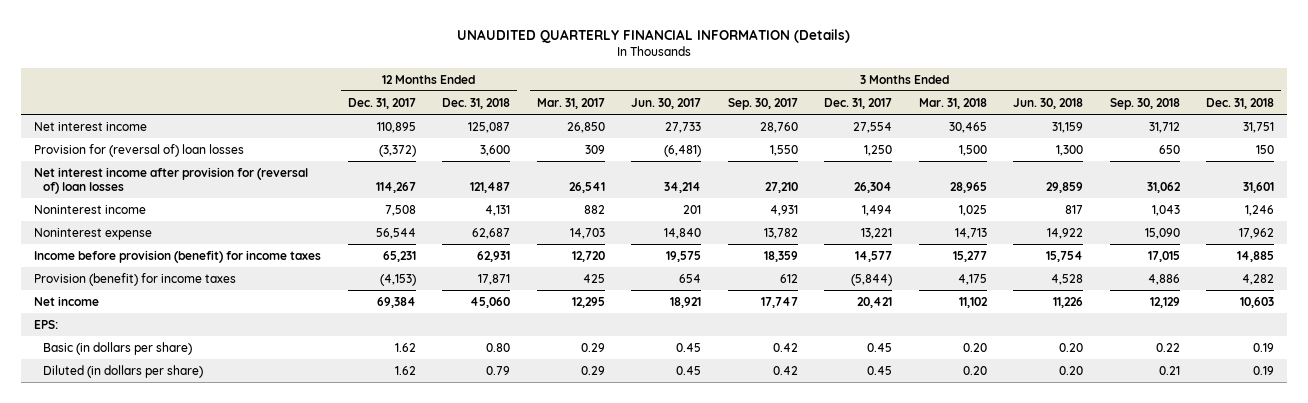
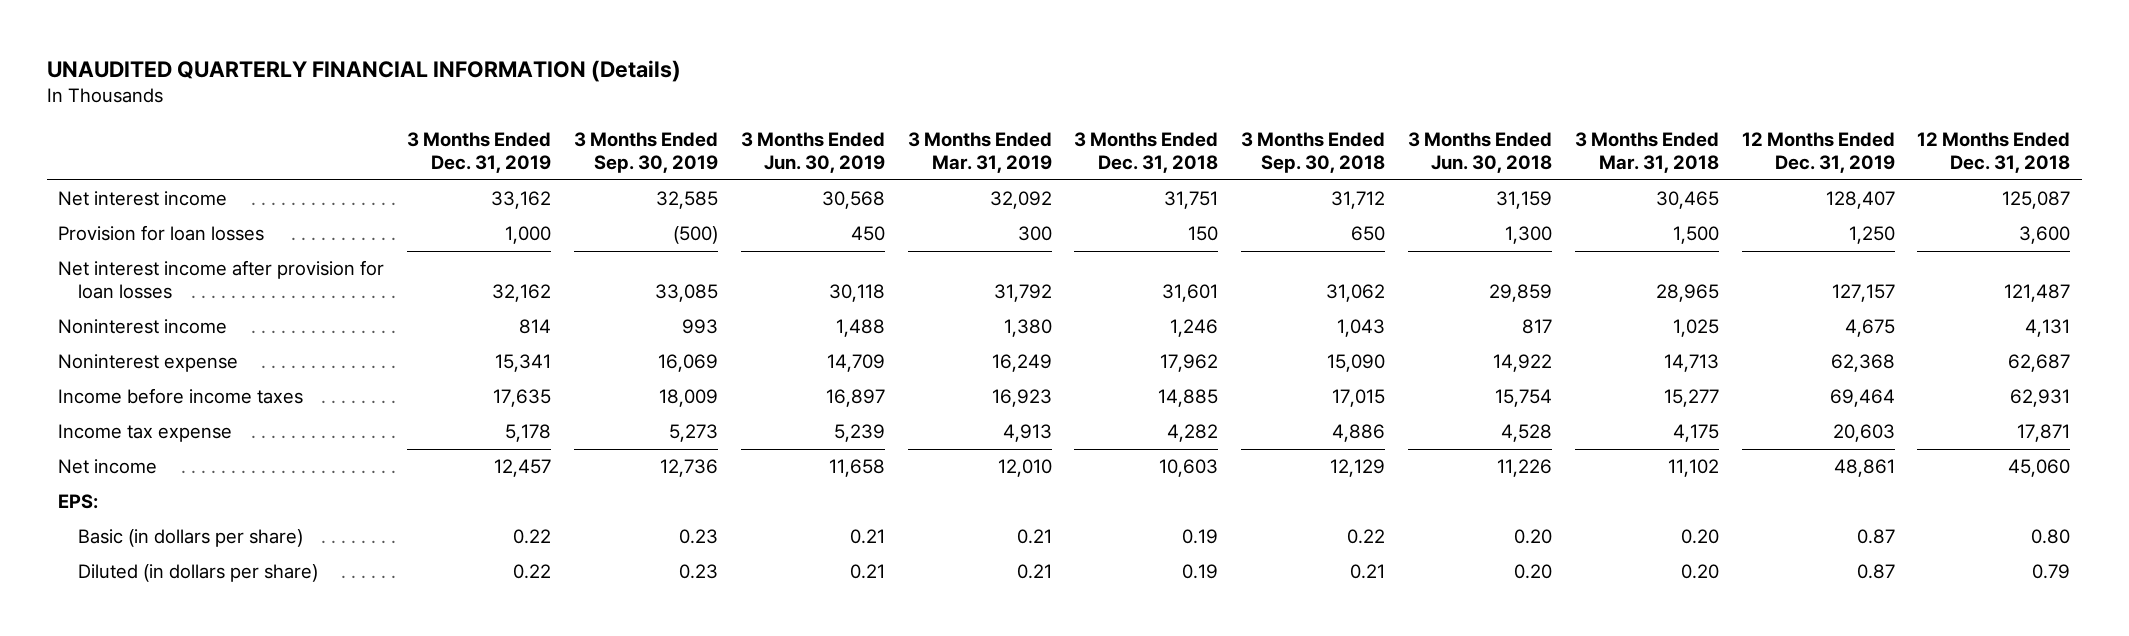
[347,97,416,109] Dec. 31, 2017 -> none
[536,97,605,109] Mar. 31, 2017 -> none
[631,97,702,109] Jun. 30, 2017 -> none
[727,97,798,110] Sep. 30, 2017 -> none
[824,97,893,109] Dec. 31, 2017 -> none
none -> [407,131,552,173] 3 Months Ended Dec. 31, 2019
none -> [574,131,719,173] 3 Months Ended Sep. 30, 2019
none -> [740,131,885,173] 3 Months Ended Jun. 30, 2019
none -> [907,131,1052,173] 3 Months Ended Mar. 31, 2019
none -> [1741,131,1895,173] 12 Months Ended Dec. 31, 2019
[34,143,245,157] Provision for (reversal of) loan losses -> [58,225,265,242] Provision for loan losses
[34,166,309,194] Net interest income after provision for (reversal of) loan losses -> [58,260,385,300] Net interest income after provision for loan losses
[34,249,322,263] Income before provision (benefit) for income taxes -> [58,388,304,405] Income before income taxes
[34,272,237,286] Provision (benefit) for income taxes -> [58,424,233,443] Income tax expense

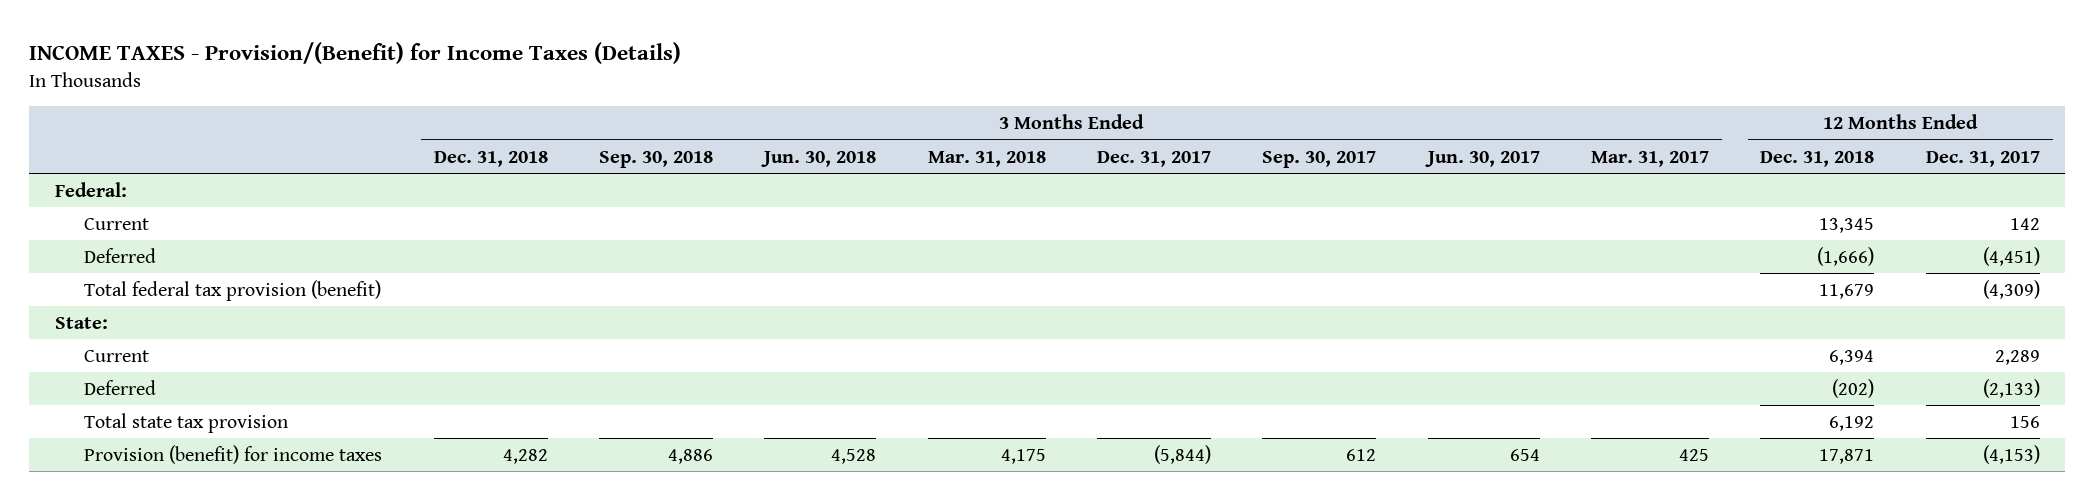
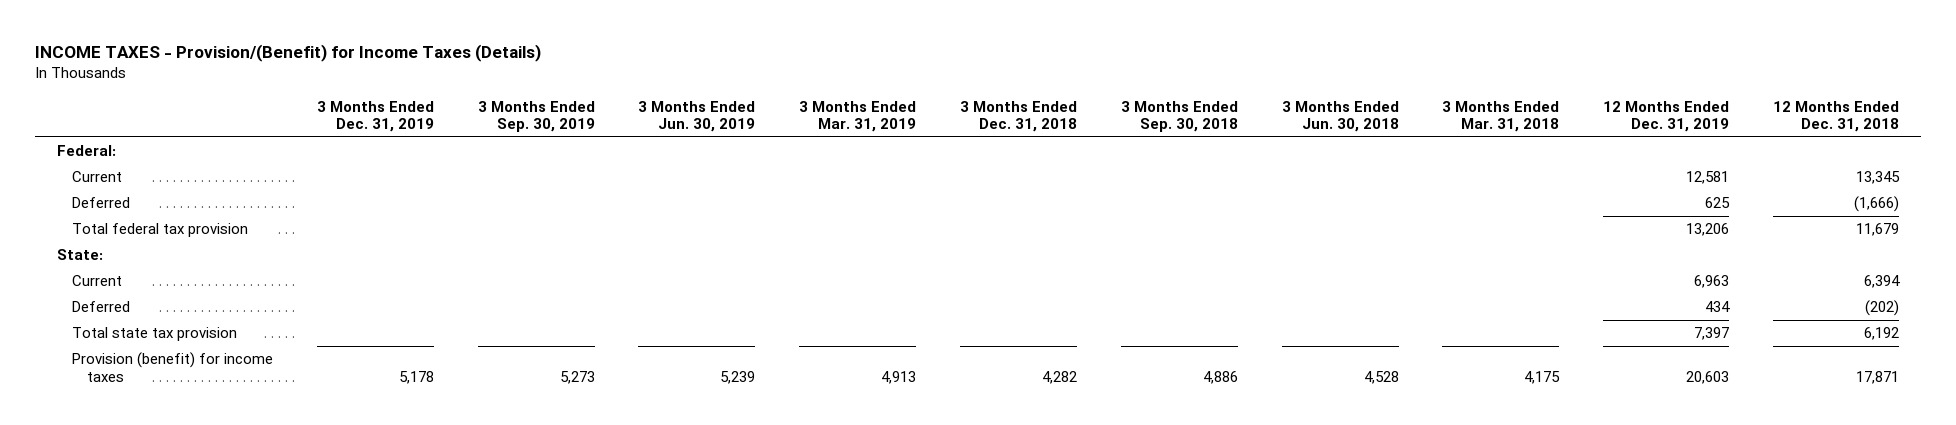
[1097,150,1212,167] Dec. 31, 2017 -> none
[1262,150,1377,168] Sep. 30, 2017 -> none
[1424,150,1540,167] Jun. 30, 2017 -> none
[1591,150,1710,167] Mar. 31, 2017 -> none
[1925,150,2040,167] Dec. 31, 2017 -> none
none -> [316,100,434,132] 3 Months Ended Dec. 31, 2019
none -> [477,100,595,132] 3 Months Ended Sep. 30, 2019
none -> [638,100,756,132] 3 Months Ended Jun. 30, 2019
none -> [799,100,917,132] 3 Months Ended Mar. 31, 2019
none -> [1603,100,1730,132] 12 Months Ended Dec. 31, 2019
[84,279,382,301] Total federal tax provision (benefit) -> [72,223,249,238] Total federal tax provision

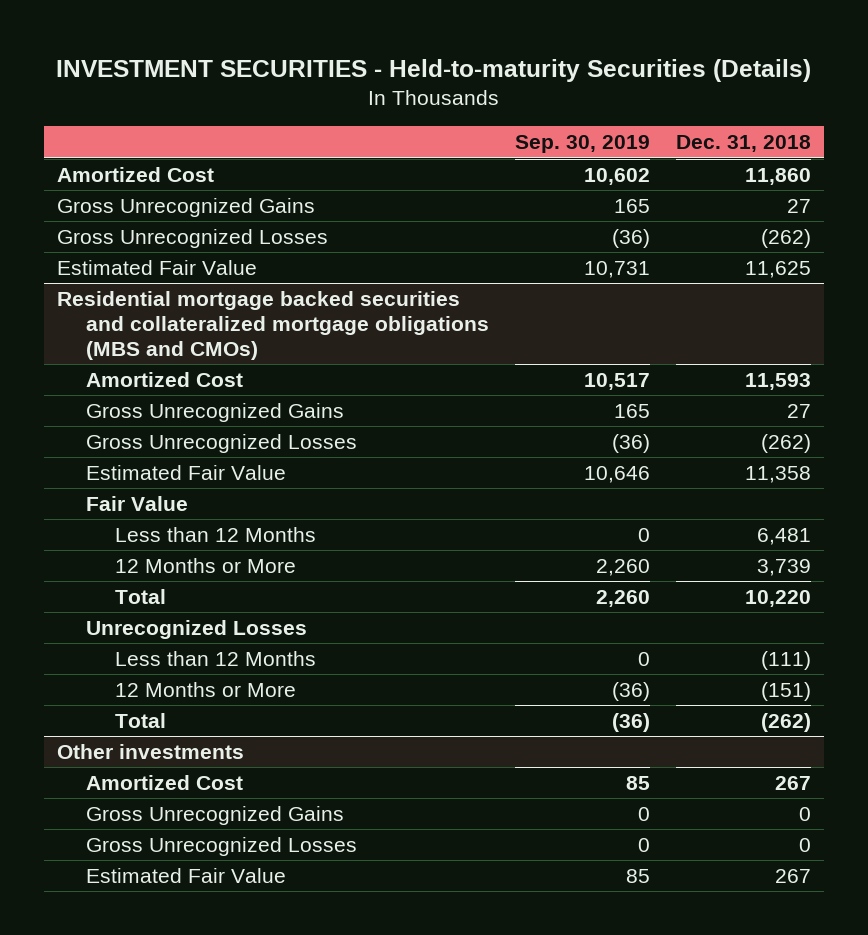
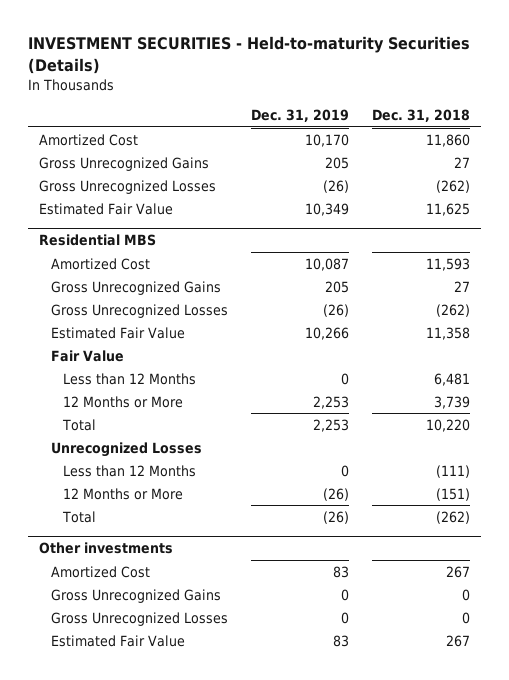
[515,135,651,154] Sep. 30, 2019 -> none
none -> [250,109,349,123] Dec. 31, 2019
[57,290,490,360] Residential mortgage backed securities and collateralized mortgage obligations (MBS and CMOs) -> [39,234,157,247] Residential MBS

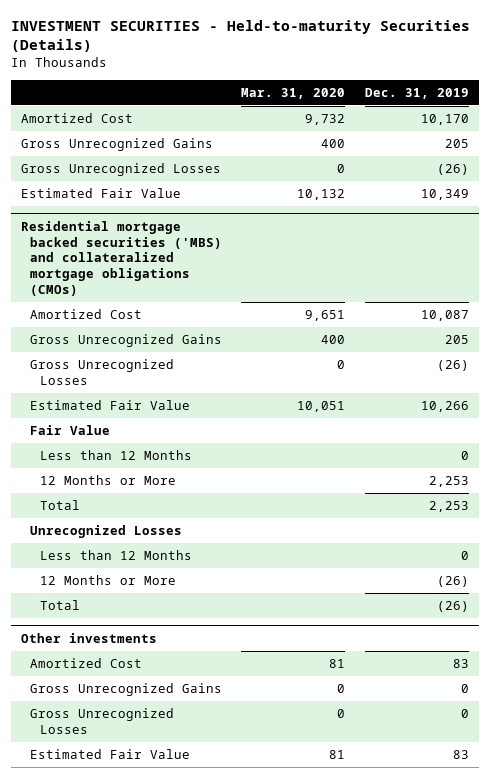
[371,109,470,123] Dec. 31, 2018 -> none
none -> [241,87,346,99] Mar. 31, 2020
[39,234,157,247] Residential MBS -> [20,220,223,297] Residential mortgage backed securities ('MBS) and collateralized mortgage obligations (CMOs)

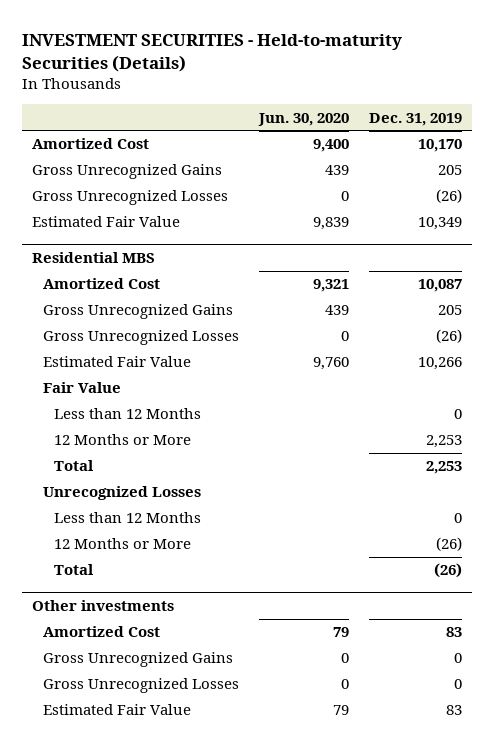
[241,87,346,99] Mar. 31, 2020 -> none
none -> [258,112,350,126] Jun. 30, 2020
[20,220,223,297] Residential mortgage backed securities ('MBS) and collateralized mortgage obligations (CMOs) -> [32,252,156,264] Residential MBS

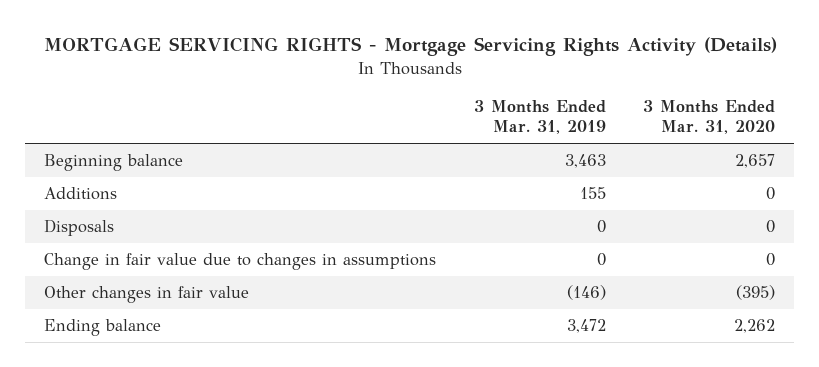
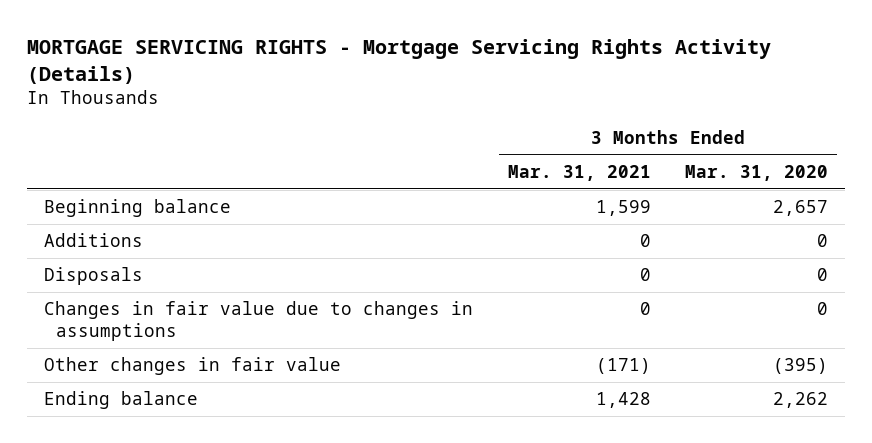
[473,100,606,135] 3 Months Ended Mar. 31, 2019 -> none
none -> [507,165,651,182] Mar. 31, 2021
[44,253,437,271] Change in fair value due to changes in assumptions -> [44,301,474,342] Changes in fair value due to changes in assumptions

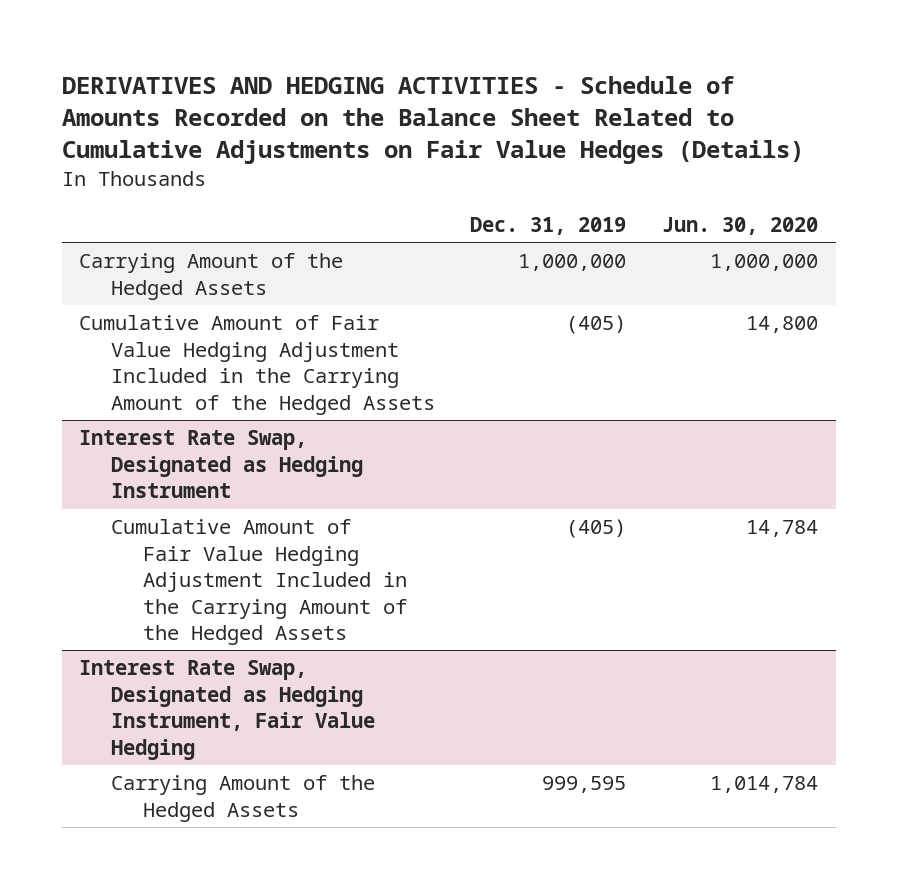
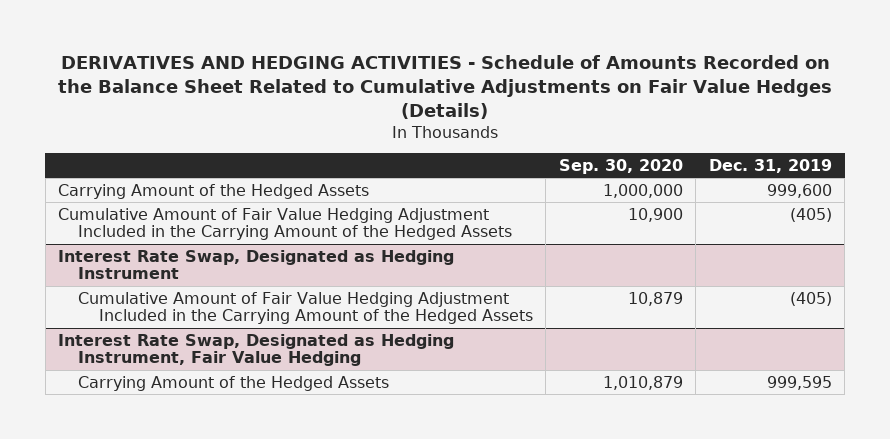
[661,216,818,235] Jun. 30, 2020 -> none
none -> [558,158,683,174] Sep. 30, 2020
[518,254,627,272] 1,000,000 -> [766,183,832,198] 999,600

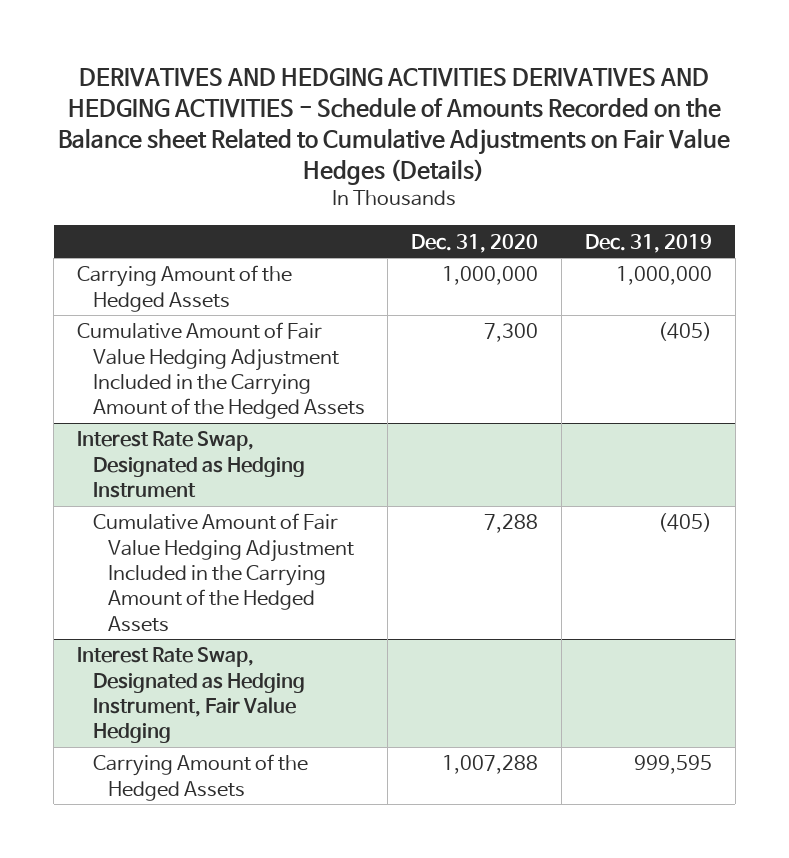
[57,55,832,120] DERIVATIVES AND HEDGING ACTIVITIES - Schedule of Amounts Recorded on the Balance Sheet Related to Cumulative Adjustments on Fair Value Hedges (Details) -> [58,67,731,186] DERIVATIVES AND HEDGING ACTIVITIES DERIVATIVES AND HEDGING ACTIVITIES - Schedule of Amounts Recorded on the Balance sheet Related to Cumulative Adjustments on Fair Value Hedges (Details)
[558,158,683,174] Sep. 30, 2020 -> none
none -> [411,233,539,253] Dec. 31, 2020
[766,183,832,198] 999,600 -> [615,266,712,286] 1,000,000

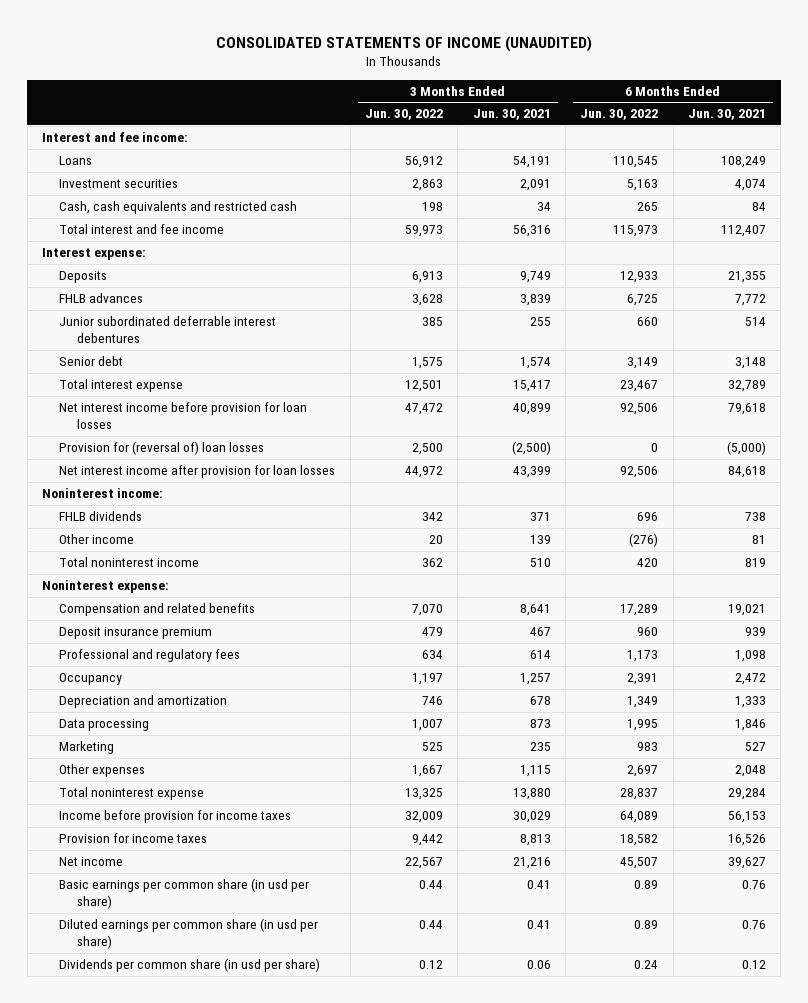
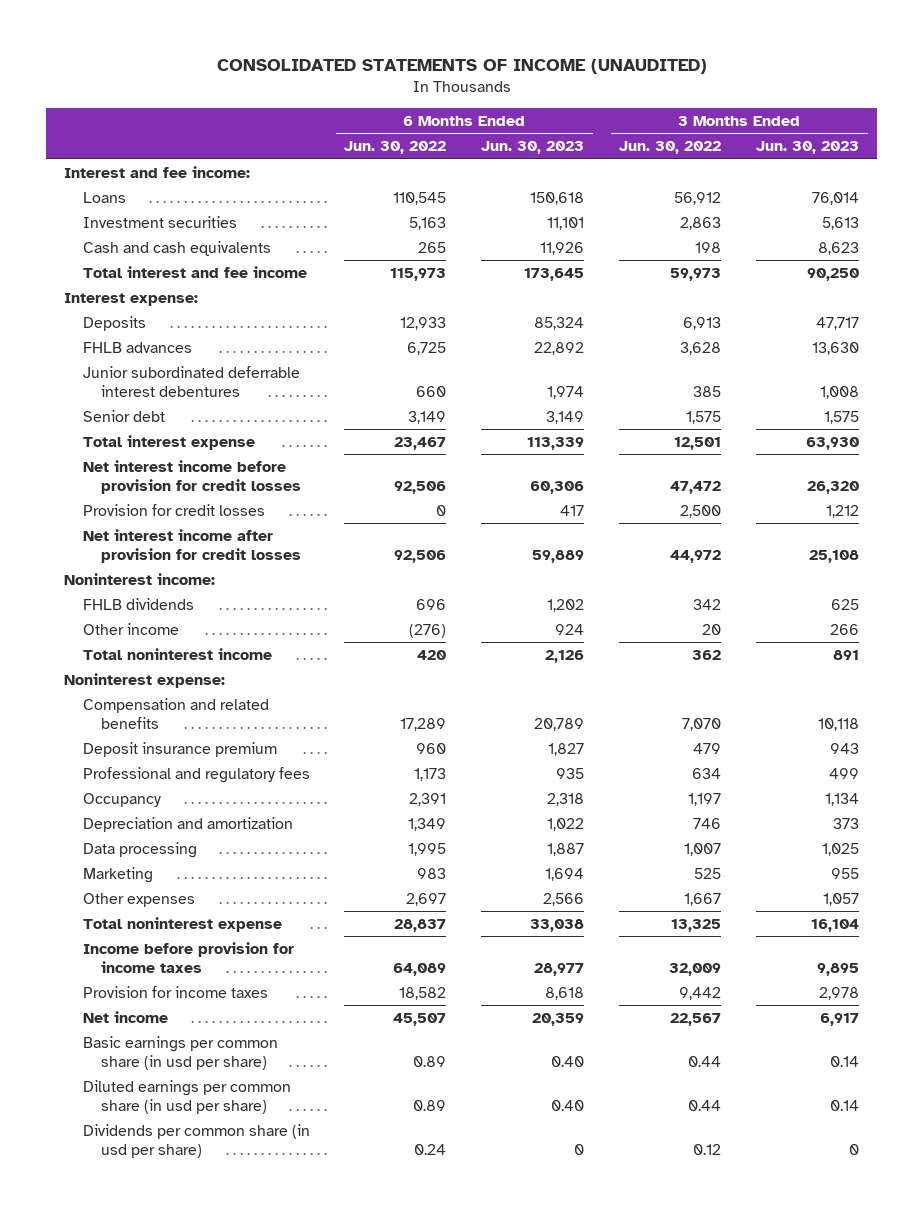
[472,109,551,121] Jun. 30, 2021 -> none
[687,109,766,121] Jun. 30, 2021 -> none
none -> [481,141,585,155] Jun. 30, 2023
none -> [756,141,860,155] Jun. 30, 2023
[59,201,298,215] Cash, cash equivalents and restricted cash -> [82,241,271,257] Cash and cash equivalents
[59,402,308,430] Net interest income before provision for loan losses -> [82,460,302,494] Net interest income before provision for credit losses
[59,441,265,456] Provision for (reversal of) loan losses -> [82,504,265,517] Provision for credit losses
[59,465,336,479] Net interest income after provision for loan losses -> [82,529,302,563] Net interest income after provision for credit losses

